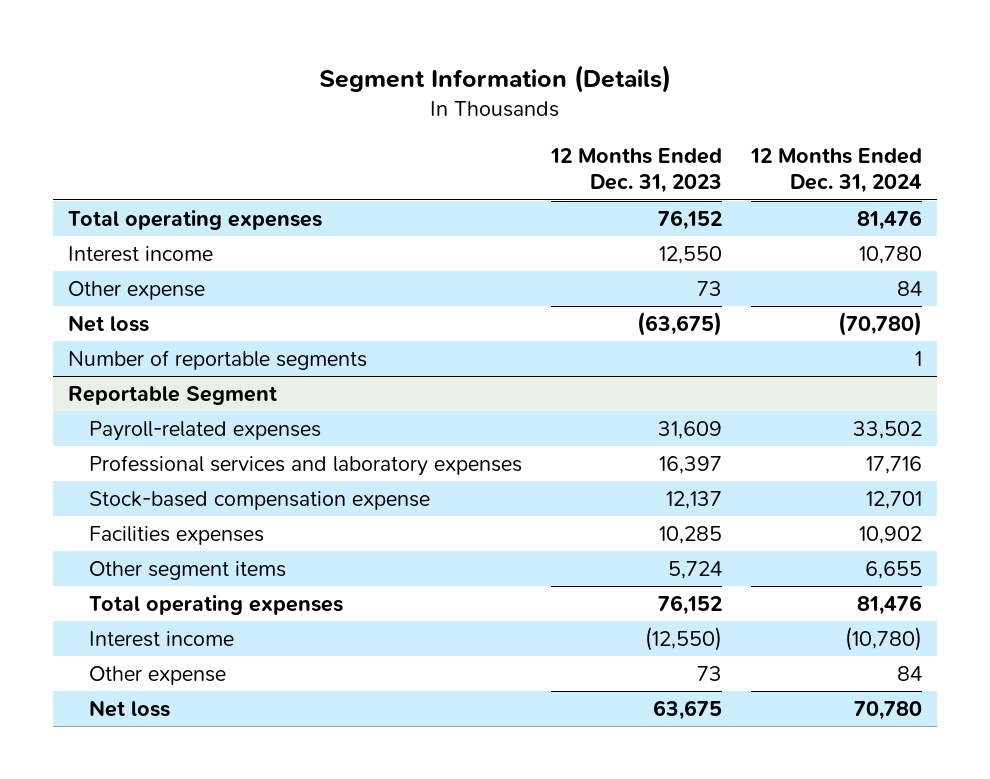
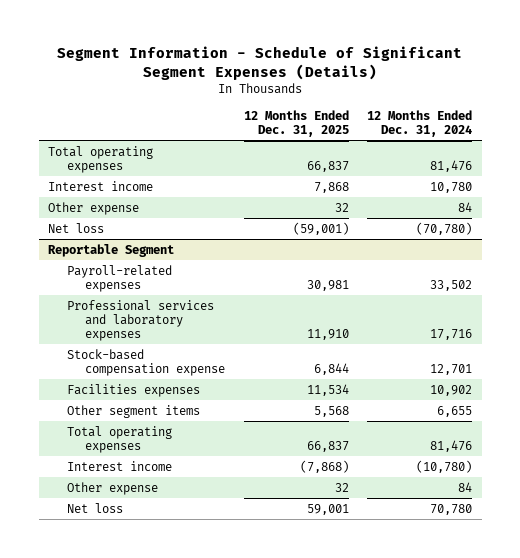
[319,64,672,93] Segment Information (Details) -> [57,45,463,80] Segment Information - Schedule of Significant Segment Expenses (Details)
[550,147,723,194] 12 Months Ended Dec. 31, 2023 -> none
none -> [243,110,349,138] 12 Months Ended Dec. 31, 2025
[67,350,367,371] Number of reportable segments -> none

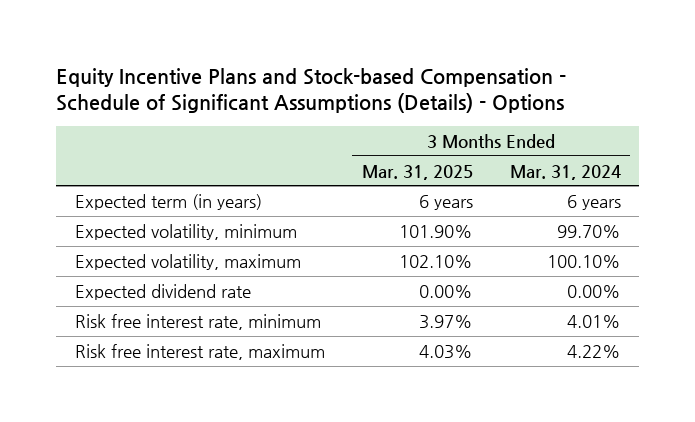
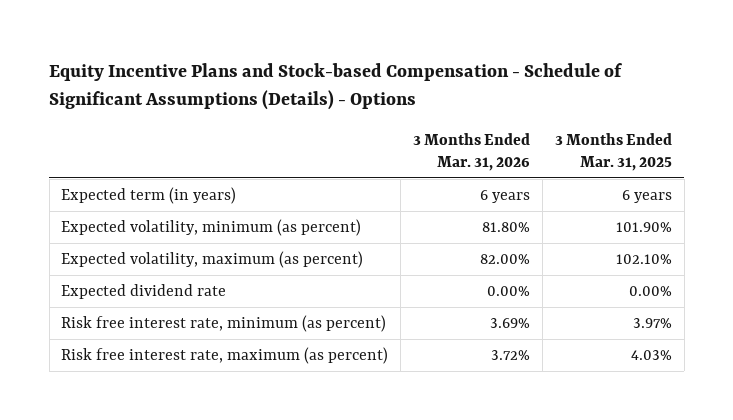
[509,164,621,180] Mar. 31, 2024 -> none
none -> [413,132,531,171] 3 Months Ended Mar. 31, 2026
[74,223,297,240] Expected volatility, minimum -> [61,219,362,237] Expected volatility, minimum (as percent)
[74,253,301,270] Expected volatility, maximum -> [61,251,364,269] Expected volatility, maximum (as percent)
[74,313,321,330] Risk free interest rate, minimum -> [61,315,387,333] Risk free interest rate, minimum (as percent)
[74,343,325,360] Risk free interest rate, maximum -> [61,347,389,365] Risk free interest rate, maximum (as percent)

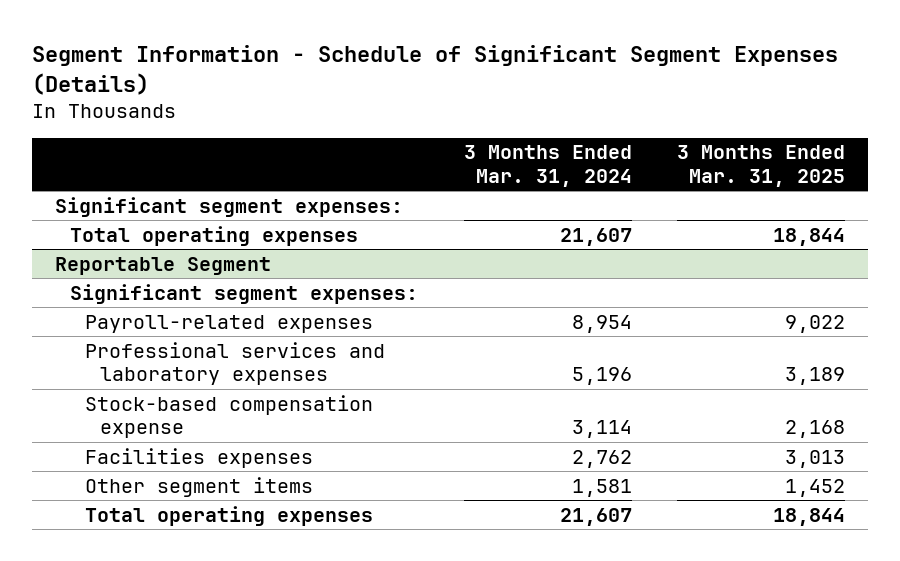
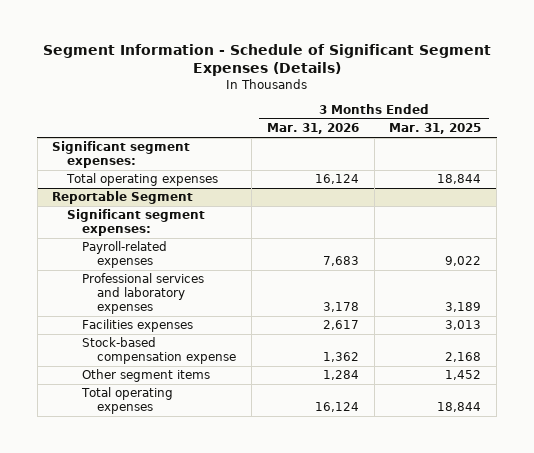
[463,145,632,187] 3 Months Ended Mar. 31, 2024 -> none
none -> [266,123,359,135] Mar. 31, 2026
[85,394,374,439] Stock-based compensation expense -> [82,337,237,365] Stock-based compensation expense

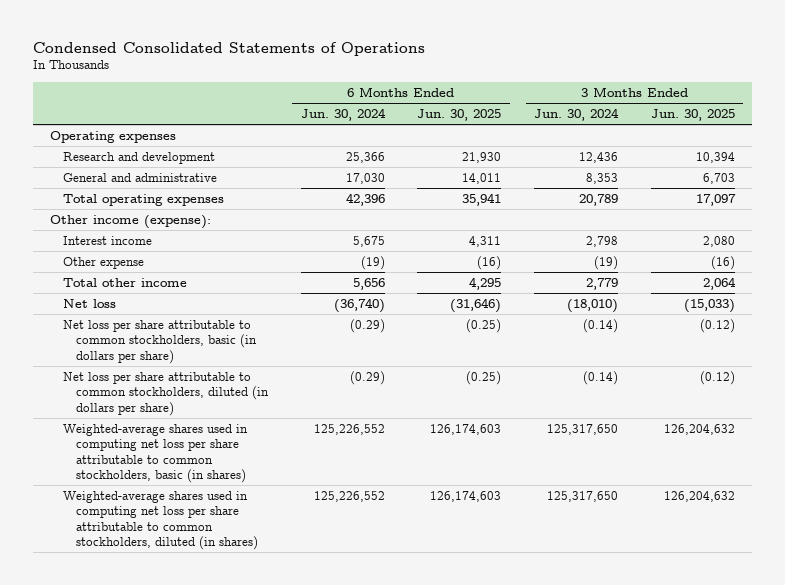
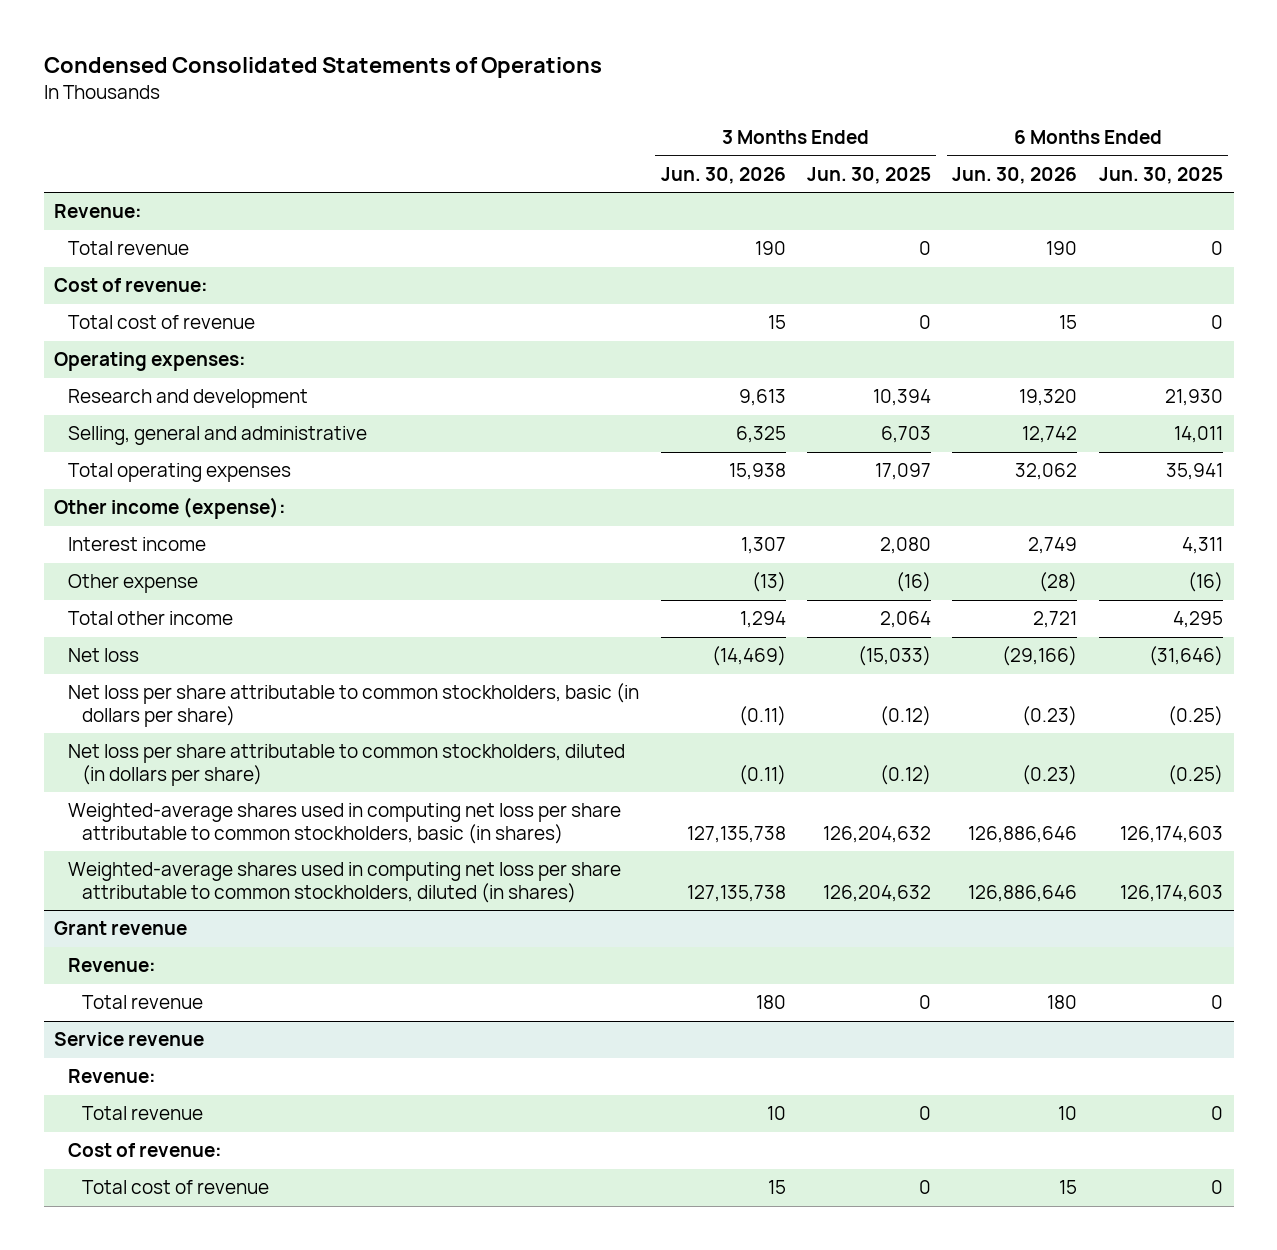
[300,107,386,121] Jun. 30, 2024 -> none
[534,107,620,121] Jun. 30, 2024 -> none
none -> [660,166,786,184] Jun. 30, 2026
none -> [952,166,1078,184] Jun. 30, 2026
none -> [54,204,143,219] Revenue:
none -> [68,241,190,256] Total revenue
none -> [54,278,209,293] Cost of revenue:
none -> [68,315,256,330] Total cost of revenue
[49,130,176,143] Operating expenses -> [54,352,247,372] Operating expenses:
[62,172,217,182] General and administrative -> [68,426,368,446] Selling, general and administrative
none -> [54,921,188,936] Grant revenue
none -> [68,958,157,973] Revenue:
none -> [82,995,204,1010] Total revenue
none -> [54,1032,205,1047] Service revenue
none -> [68,1069,157,1084] Revenue:
none -> [82,1106,204,1121] Total revenue
none -> [68,1143,223,1158] Cost of revenue:
none -> [82,1180,270,1195] Total cost of revenue

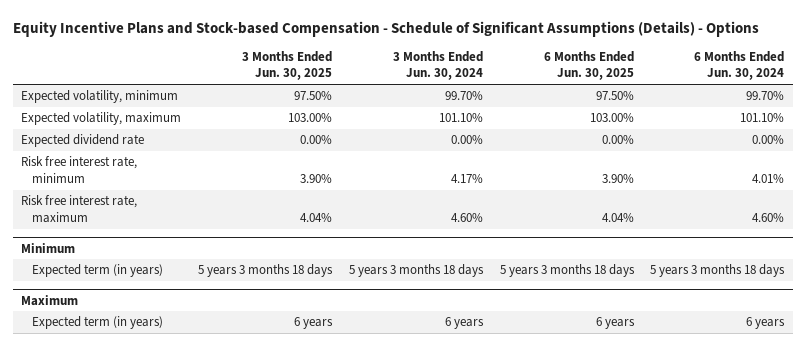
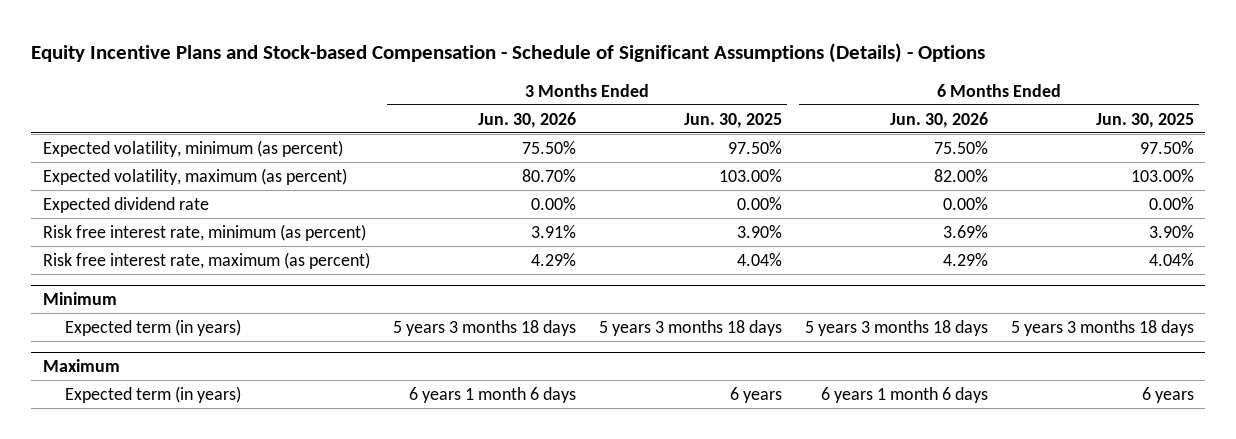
[392,51,483,81] 3 Months Ended Jun. 30, 2024 -> none
[694,51,785,81] 6 Months Ended Jun. 30, 2024 -> none
none -> [477,111,576,128] Jun. 30, 2026
none -> [889,111,988,128] Jun. 30, 2026
[21,90,179,104] Expected volatility, minimum -> [42,139,343,157] Expected volatility, minimum (as percent)
[21,112,182,126] Expected volatility, maximum -> [42,167,347,185] Expected volatility, maximum (as percent)
[21,156,138,183] Risk free interest rate, minimum -> [42,223,366,241] Risk free interest rate, minimum (as percent)
[21,195,138,223] Risk free interest rate, maximum -> [42,251,370,269] Risk free interest rate, maximum (as percent)

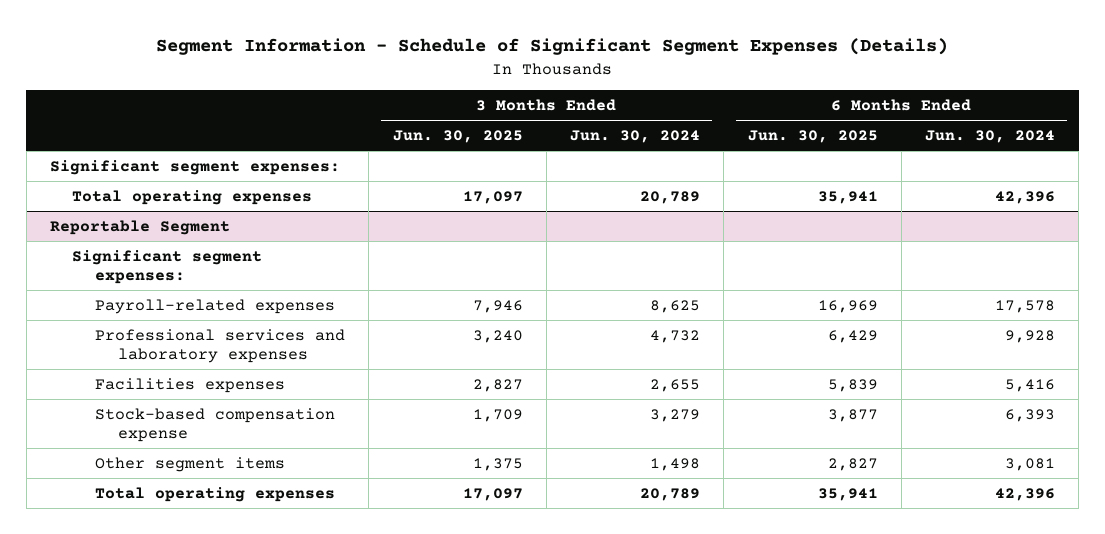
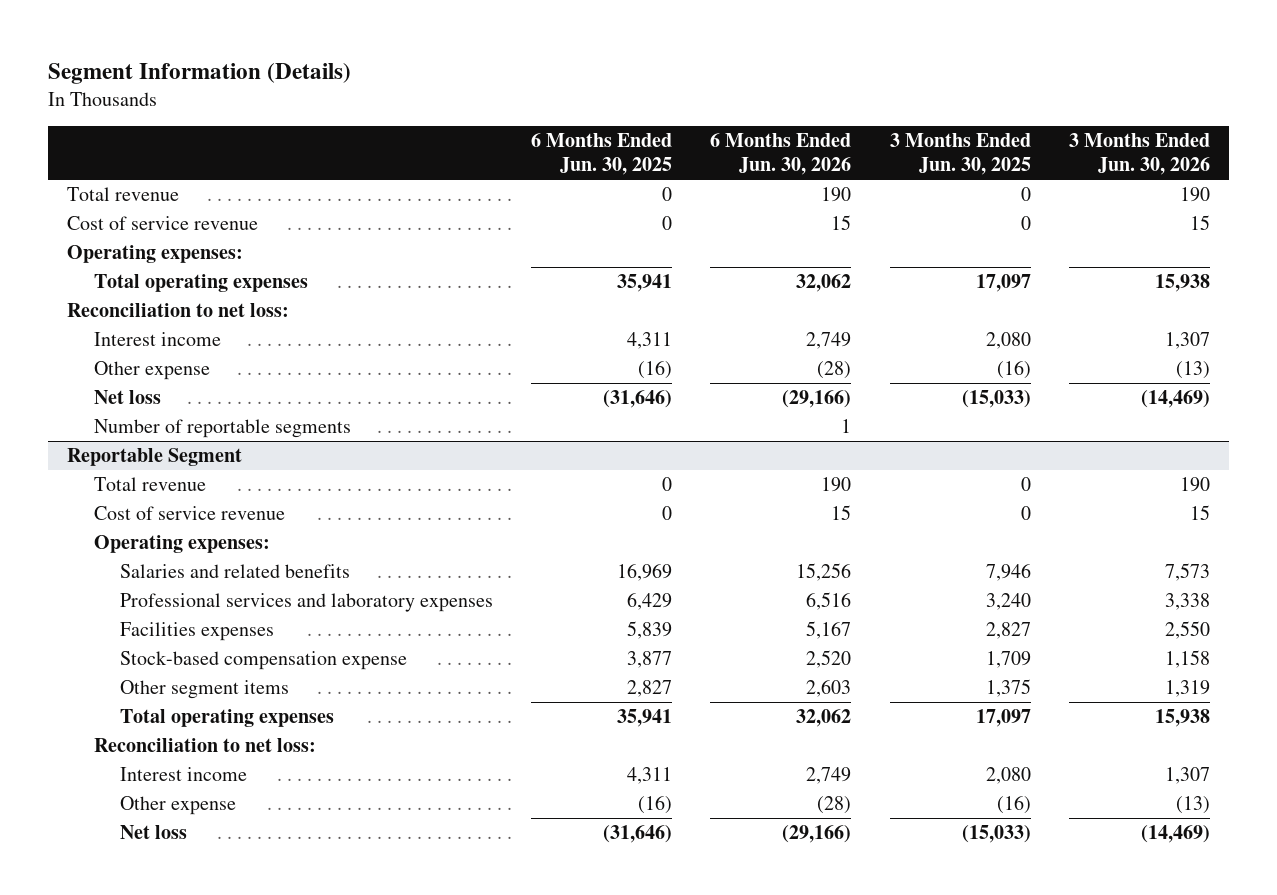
[156,38,949,56] Segment Information - Schedule of Significant Segment Expenses (Details) -> [48,63,352,85] Segment Information (Details)
[570,130,701,144] Jun. 30, 2024 -> none
[925,130,1056,144] Jun. 30, 2024 -> none
none -> [710,133,852,176] 6 Months Ended Jun. 30, 2026
none -> [1068,133,1210,176] 3 Months Ended Jun. 30, 2026
none -> [67,187,180,202] Total revenue
none -> [67,216,259,231] Cost of service revenue
[49,159,340,175] Significant segment expenses: -> [67,245,244,264] Operating expenses:
none -> [67,303,290,318] Reconciliation to net loss:
none -> [93,332,221,347] Interest income
none -> [93,361,210,381] Other expense
none -> [93,390,161,405] Net loss
none -> [93,419,351,439] Number of reportable segments
none -> [93,477,206,492] Total revenue
none -> [93,506,285,521] Cost of service revenue
[72,249,263,284] Significant segment expenses: -> [93,535,270,554] Operating expenses:
[95,298,336,314] Payroll-related expenses -> [120,564,351,579] Salaries and related benefits
none -> [93,738,316,753] Reconciliation to net loss:
none -> [120,767,248,782] Interest income
none -> [120,796,237,816] Other expense
none -> [120,825,188,840] Net loss

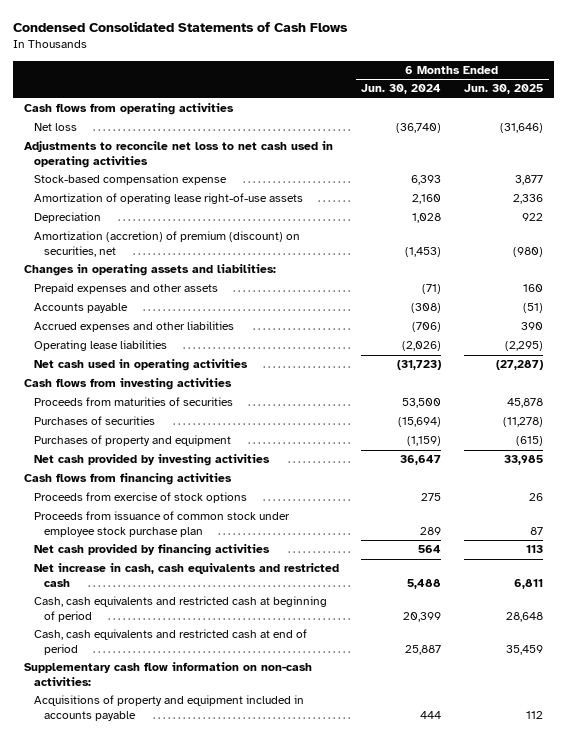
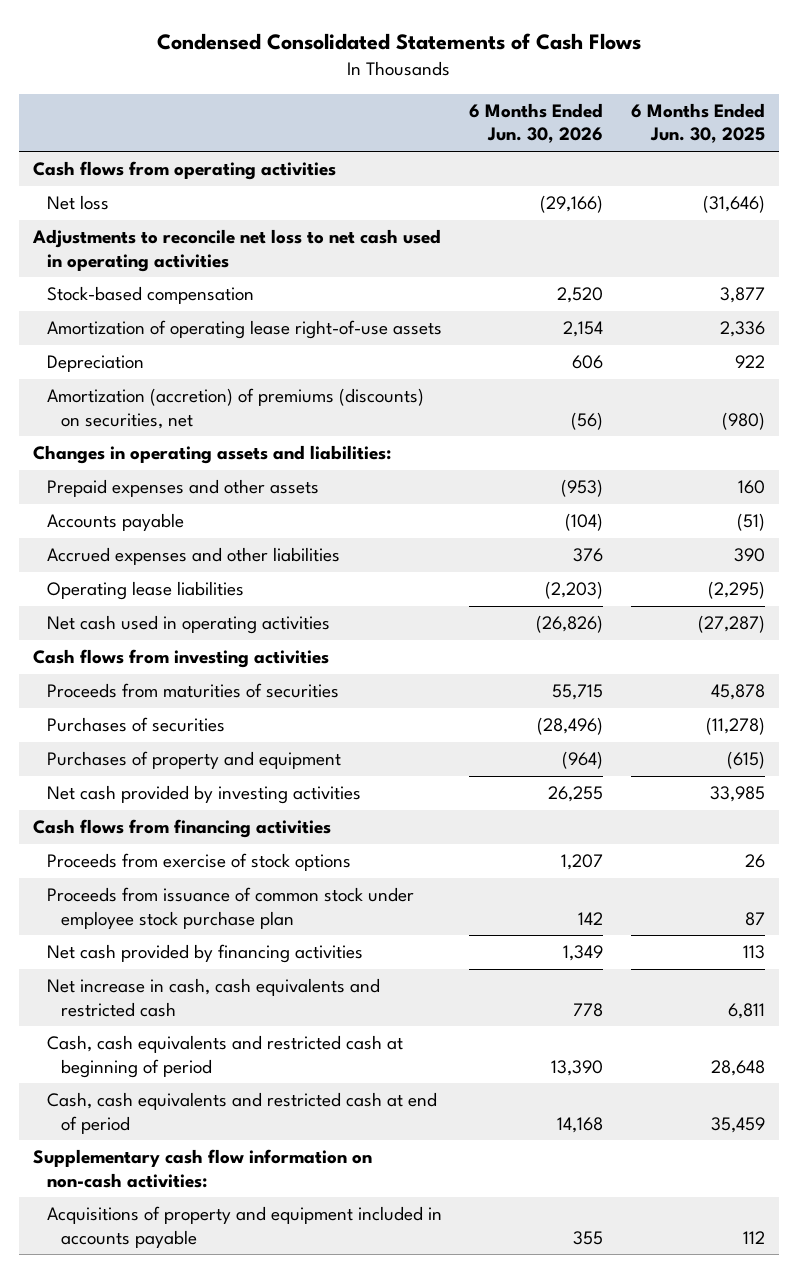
[361,84,442,95] Jun. 30, 2024 -> none
none -> [469,103,604,144] 6 Months Ended Jun. 30, 2026
[34,174,228,186] Stock-based compensation expense -> [46,286,254,305] Stock-based compensation
[34,231,301,258] Amortization (accretion) of premium (discount) on securities, net -> [46,388,424,429] Amortization (accretion) of premiums (discounts) on securities, net

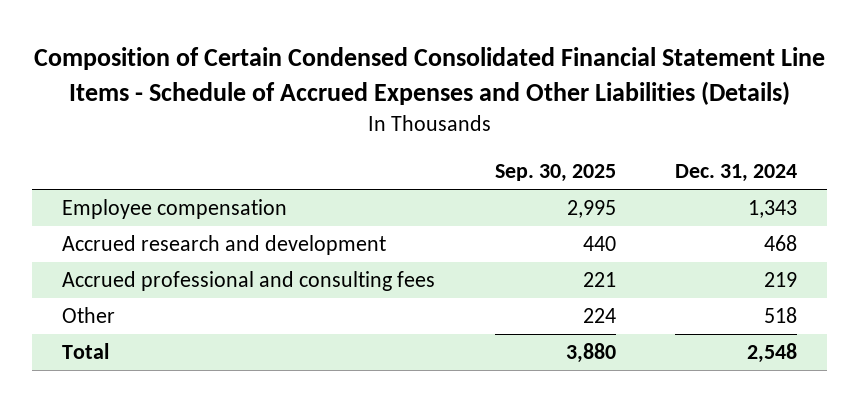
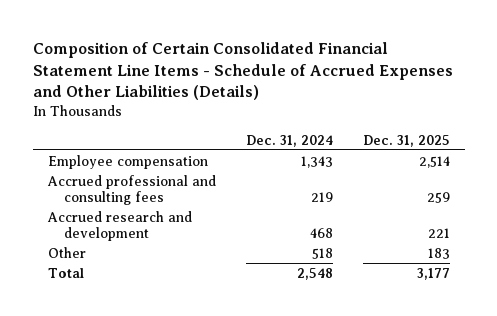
[33,47,825,105] Composition of Certain Condensed Consolidated Financial Statement Line Items - Schedule of Accrued Expenses and Other Liabilities (Details) -> [32,42,453,101] Composition of Certain Consolidated Financial Statement Line Items - Schedule of Accrued Expenses and Other Liabilities (Details)
[494,164,616,183] Sep. 30, 2025 -> none
none -> [362,134,450,147] Dec. 31, 2025
[61,235,386,256] Accrued research and development -> [46,210,192,241] Accrued research and development

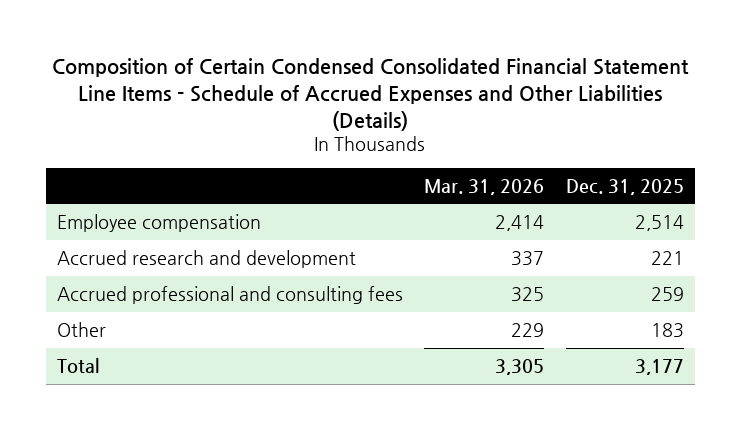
[32,42,453,101] Composition of Certain Consolidated Financial Statement Line Items - Schedule of Accrued Expenses and Other Liabilities (Details) -> [52,57,690,131] Composition of Certain Condensed Consolidated Financial Statement Line Items - Schedule of Accrued Expenses and Other Liabilities (Details)
[245,134,333,147] Dec. 31, 2024 -> none
none -> [424,178,545,195] Mar. 31, 2026
[46,174,216,205] Accrued professional and consulting fees -> [56,285,403,304] Accrued professional and consulting fees

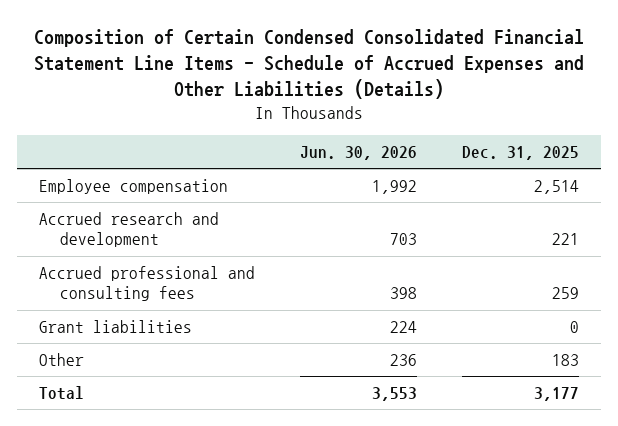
[424,178,545,195] Mar. 31, 2026 -> none
none -> [300,145,418,160] Jun. 30, 2026
none -> [39,320,193,334] Grant liabilities

